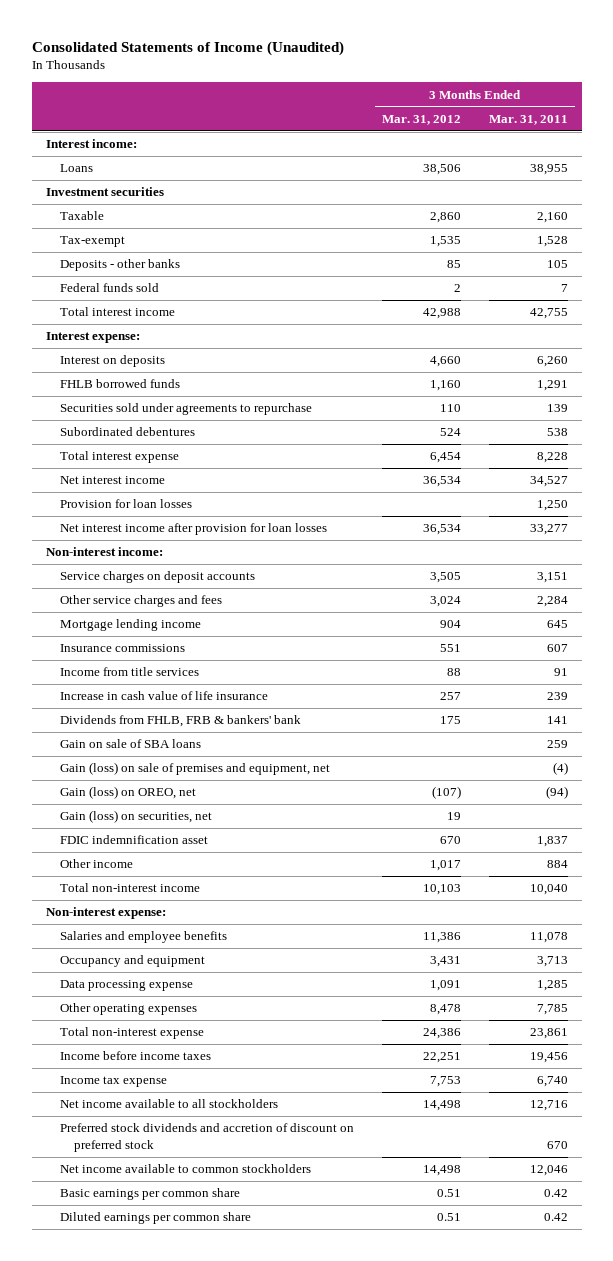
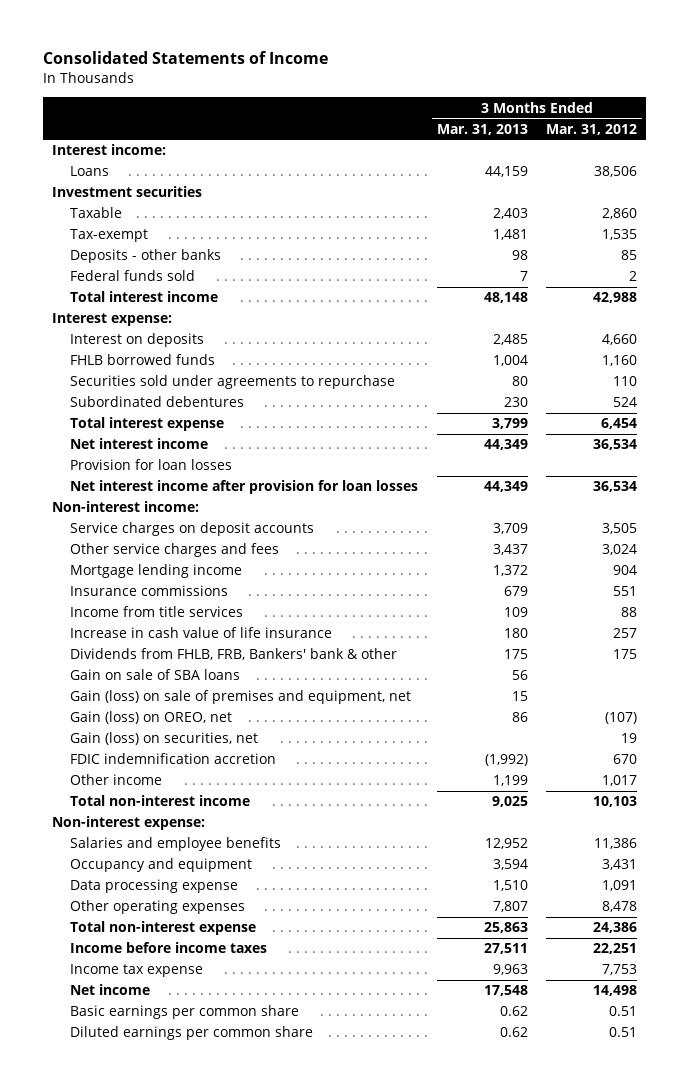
[31,40,344,56] Consolidated Statements of Income (Unaudited) -> [42,51,328,65] Consolidated Statements of Income
[488,114,568,125] Mar. 31, 2011 -> none
none -> [436,123,528,135] Mar. 31, 2013
[59,715,301,728] Dividends from FHLB, FRB & bankers' bank -> [70,648,398,661] Dividends from FHLB, FRB, Bankers' bank & other
[59,835,208,845] FDIC indemnification asset -> [70,753,277,765] FDIC indemnification accretion
[59,1123,354,1152] Preferred stock dividends and accretion of discount on preferred stock -> none
[59,1164,311,1174] Net income available to common stockholders -> none
[59,1099,278,1109] Net income available to all stockholders -> [70,984,151,996] Net income

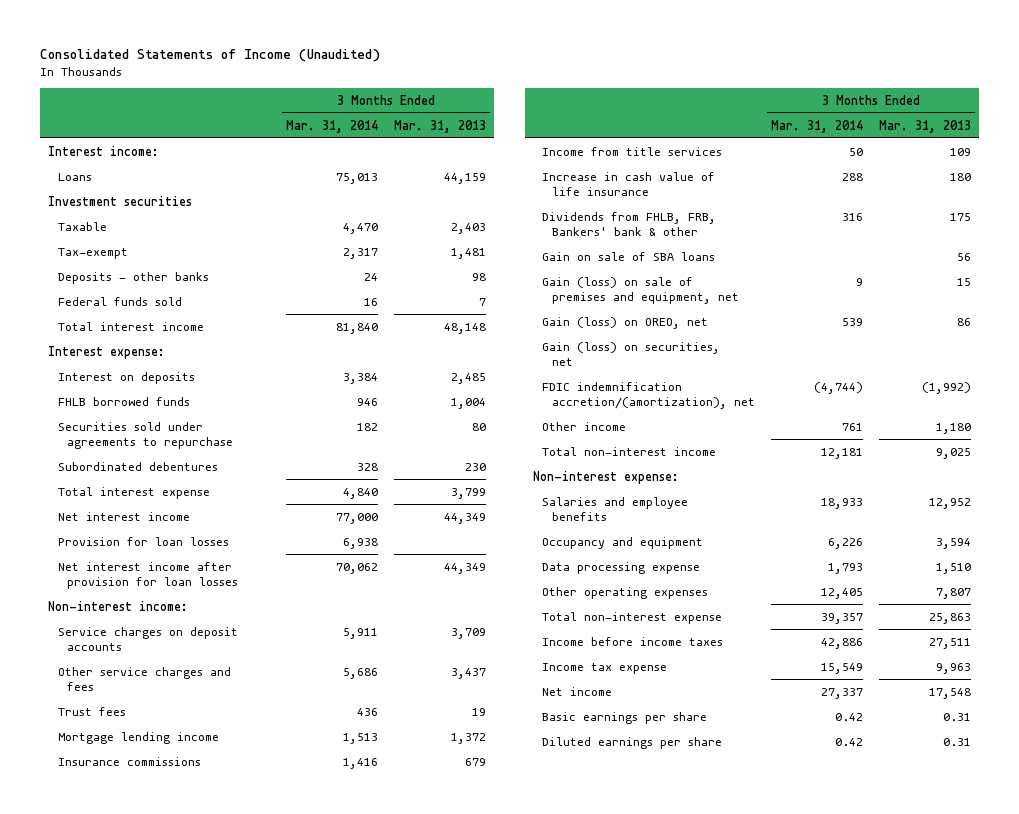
[42,51,328,65] Consolidated Statements of Income -> [40,49,381,63] Consolidated Statements of Income (Unaudited)
[546,123,638,135] Mar. 31, 2012 -> none
none -> [286,119,379,133] Mar. 31, 2014
none -> [57,706,126,716] Trust fees
[70,753,277,765] FDIC indemnification accretion -> [542,381,755,409] FDIC indemnification accretion/(amortization), net
[492,775,528,787] 1,199 -> [936,422,972,434] 1,180
[70,1005,300,1020] Basic earnings per common share -> [542,711,708,724] Basic earnings per share
[499,1006,528,1017] 0.62 -> [943,712,972,721] 0.31
[70,1026,314,1041] Diluted earnings per common share -> [542,736,723,749] Diluted earnings per share
[499,1027,528,1038] 0.62 -> [943,737,972,746] 0.31

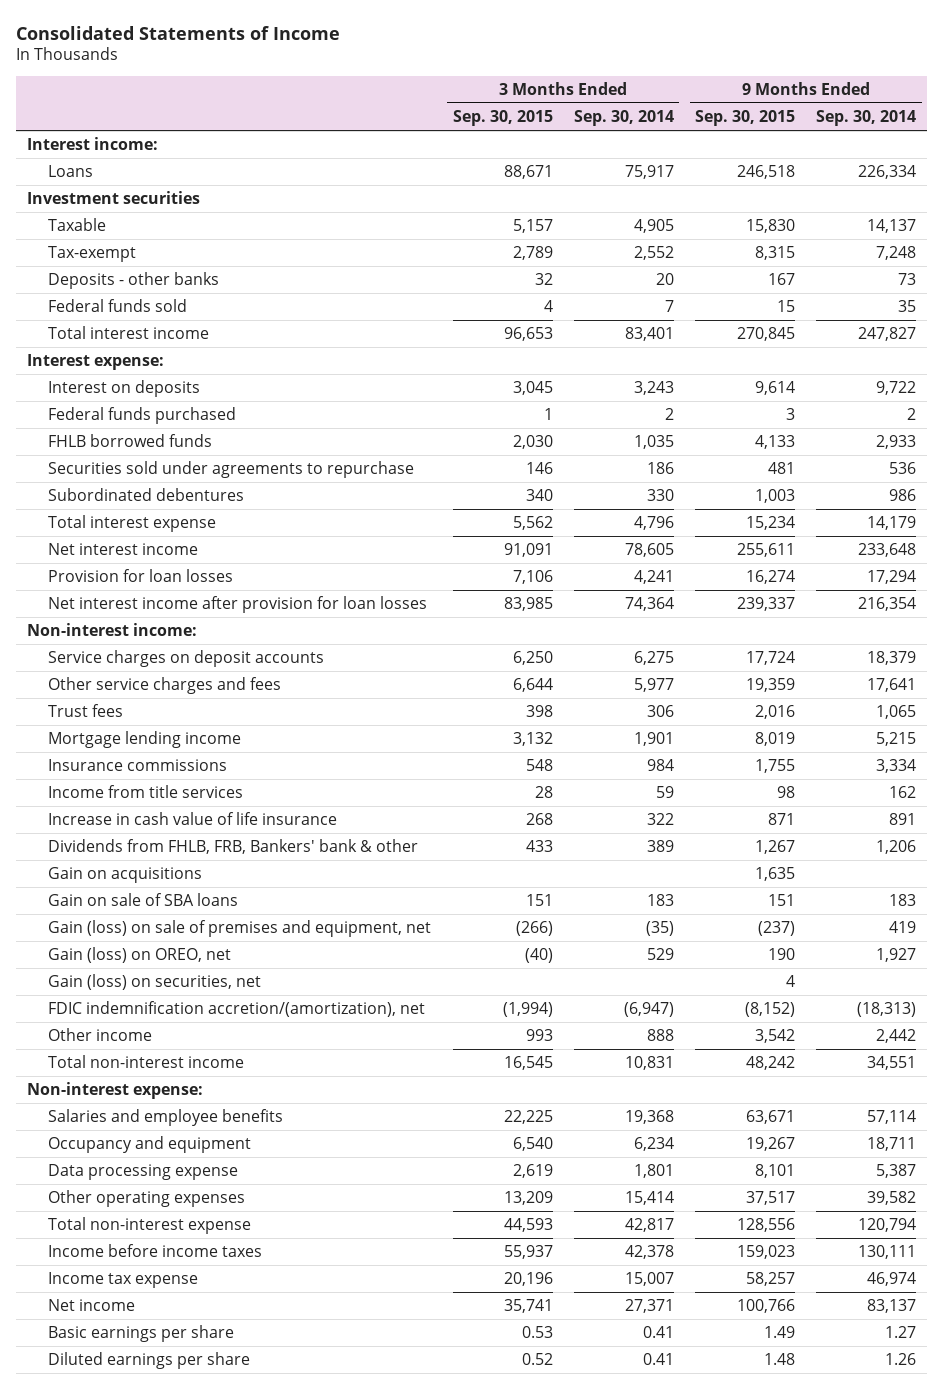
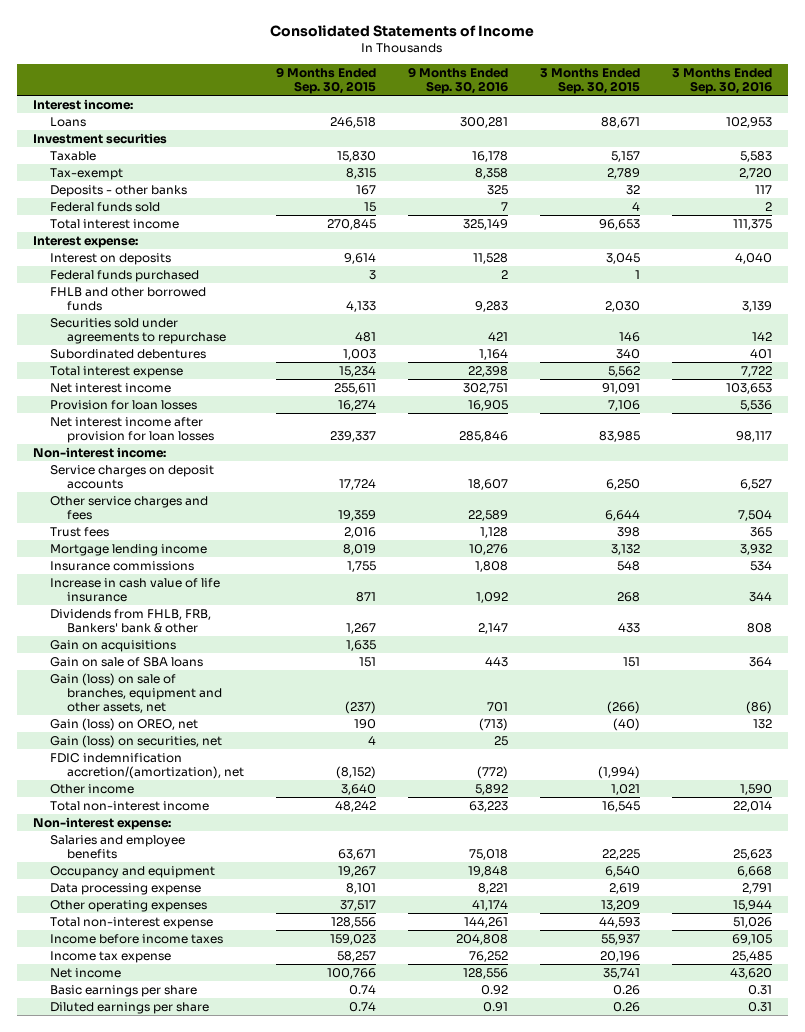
[573,109,674,126] Sep. 30, 2014 -> none
[816,109,917,126] Sep. 30, 2014 -> none
none -> [408,67,509,95] 9 Months Ended Sep. 30, 2016
none -> [672,68,773,95] 3 Months Ended Sep. 30, 2016
[48,434,213,448] FHLB borrowed funds -> [49,287,206,312] FHLB and other borrowed funds
[48,785,244,799] Income from title services -> none
[48,920,432,938] Gain (loss) on sale of premises and equipment, net -> [49,673,223,714] Gain (loss) on sale of branches, equipment and other assets, net
[525,1029,553,1042] 993 -> [611,784,641,796] 1,021
[755,1029,796,1044] 3,542 -> [341,784,377,796] 3,640
[521,1326,553,1339] 0.53 -> [613,985,641,996] 0.26
[764,1326,796,1339] 1.49 -> [349,985,377,996] 0.74
[521,1353,553,1366] 0.52 -> [613,1002,641,1013] 0.26
[764,1353,796,1366] 1.48 -> [349,1002,377,1013] 0.74

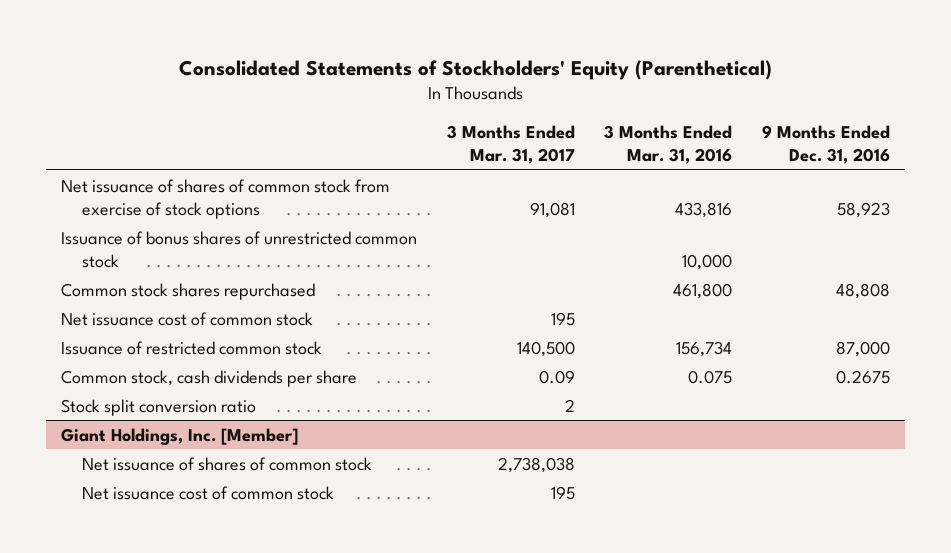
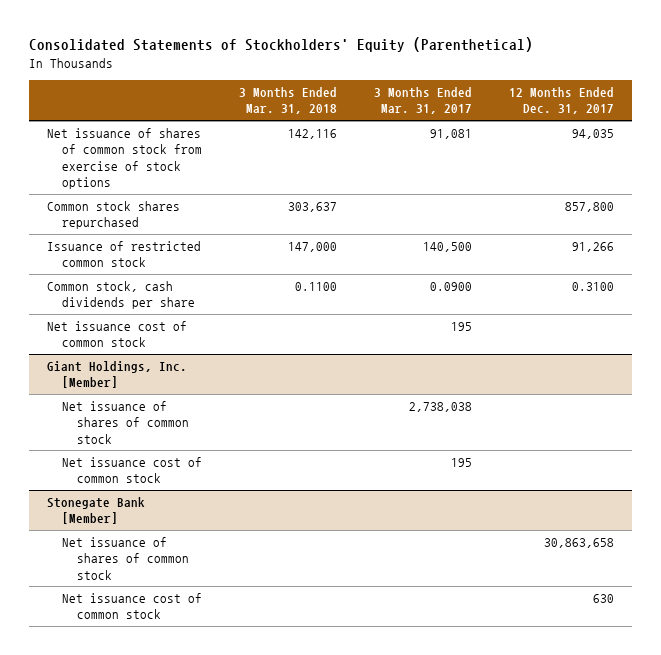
[604,125,733,165] 3 Months Ended Mar. 31, 2016 -> none
[761,125,890,165] 9 Months Ended Dec. 31, 2016 -> none
none -> [239,87,338,115] 3 Months Ended Mar. 31, 2018
none -> [508,87,614,115] 12 Months Ended Dec. 31, 2017
[61,230,418,268] Issuance of bonus shares of unrestricted common stock -> none
[61,398,257,416] Stock split conversion ratio -> none
[538,369,575,384] 0.09 -> [430,282,473,292] 0.0900
[61,311,314,326] Net issuance cost of common stock -> [47,321,188,348] Net issuance cost of common stock
none -> [47,497,146,525] Stonegate Bank [Member]
none -> [62,537,190,580] Net issuance of shares of common stock
none -> [62,593,203,620] Net issuance cost of common stock

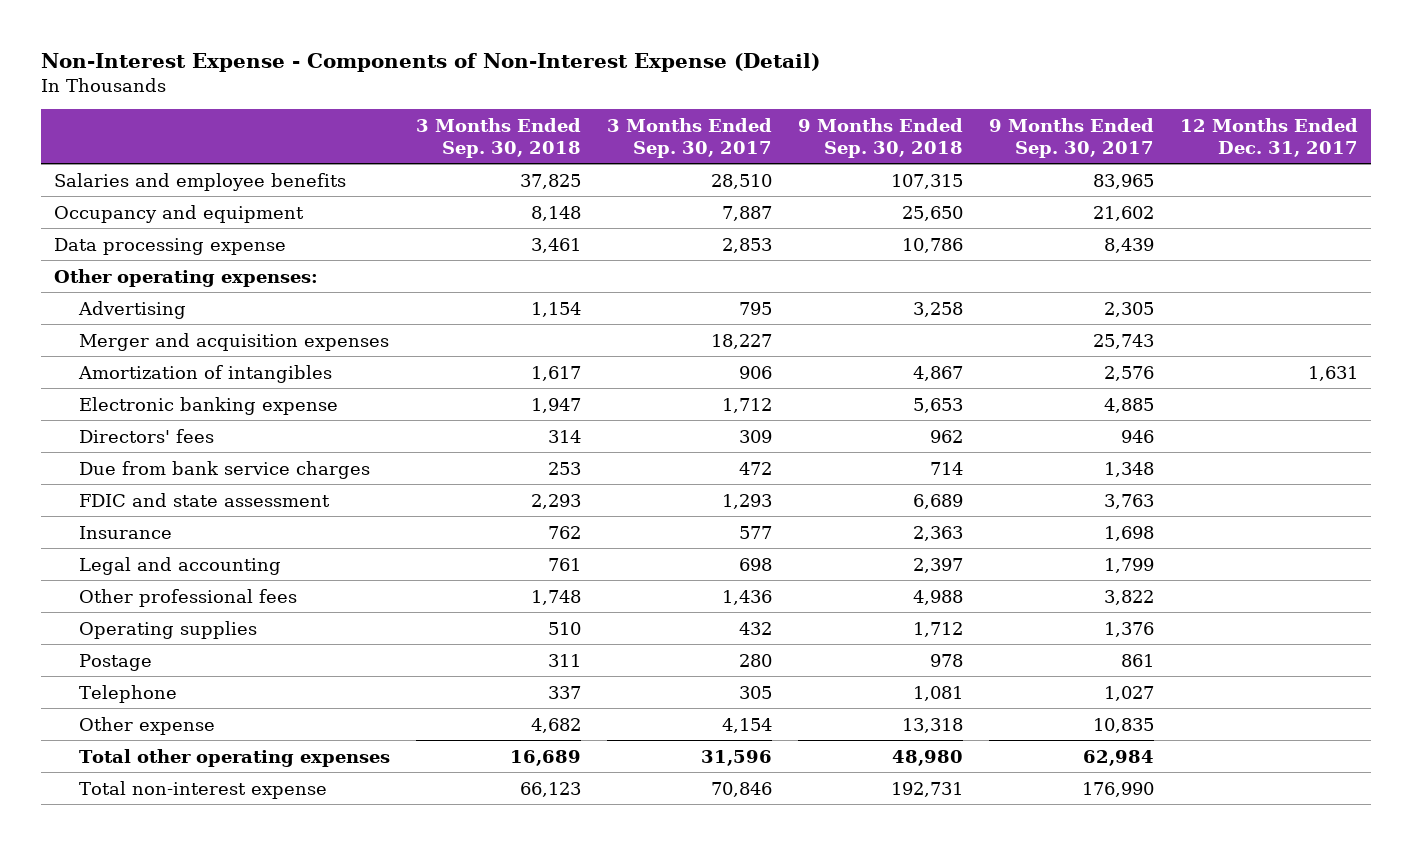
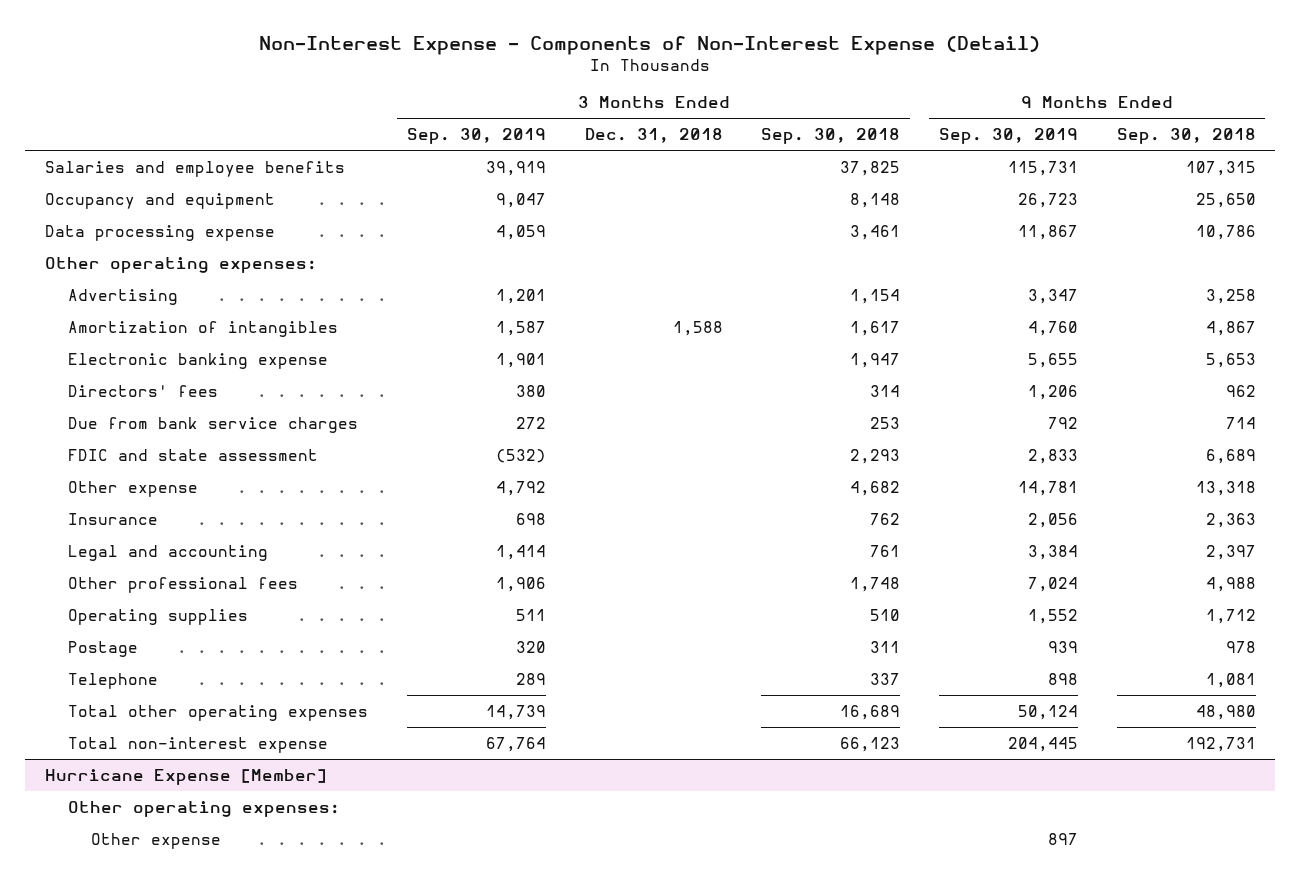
[606,117,772,158] 3 Months Ended Sep. 30, 2017 -> none
[988,117,1154,158] 9 Months Ended Sep. 30, 2017 -> none
[1180,117,1359,157] 12 Months Ended Dec. 31, 2017 -> none
none -> [406,128,546,145] Sep. 30, 2019
none -> [584,128,723,144] Dec. 31, 2018
none -> [939,128,1079,145] Sep. 30, 2019
[78,332,389,351] Merger and acquisition expenses -> none
[78,716,215,735] Other expense -> [68,480,199,497] Other expense
none -> [44,768,327,785] Hurricane Expense [Member]
none -> [68,800,341,817] Other operating expenses:
none -> [91,832,222,849] Other expense

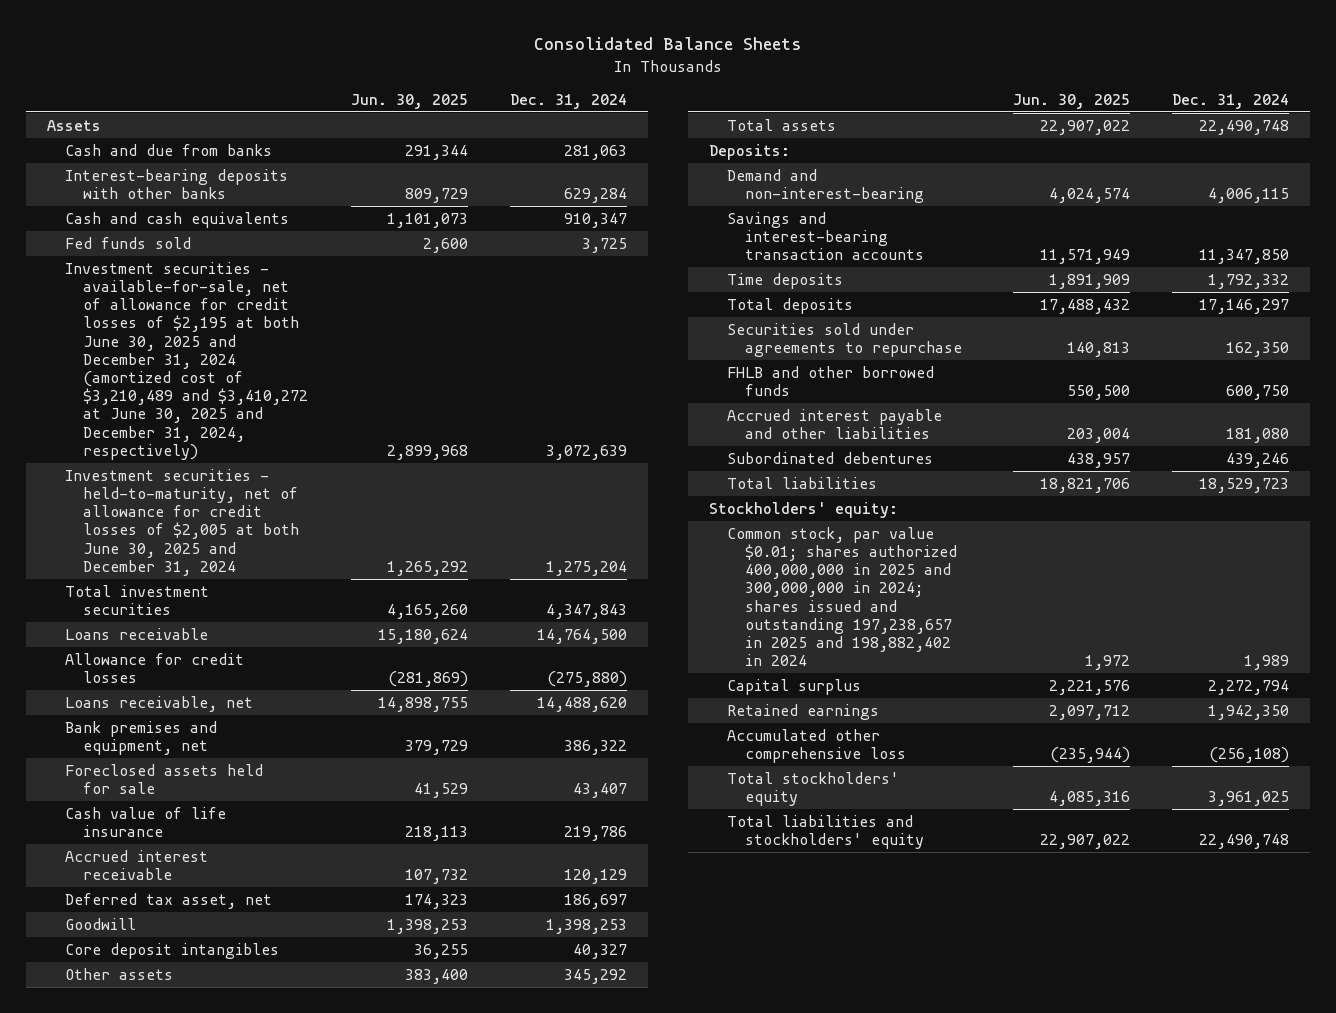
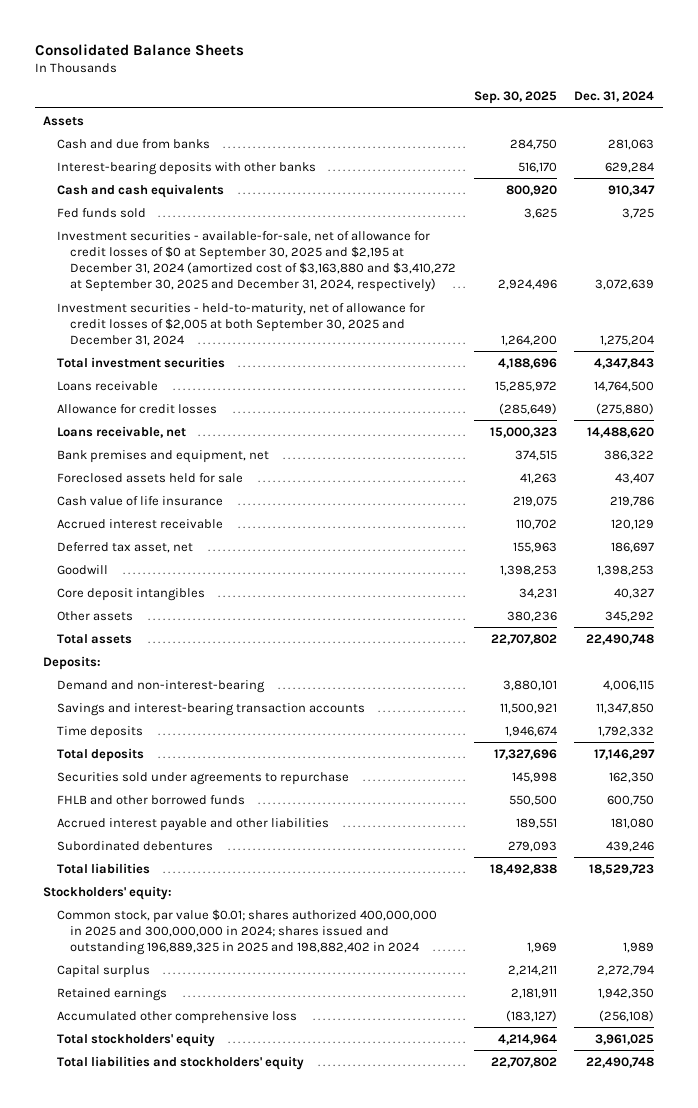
[350,94,468,110] Jun. 30, 2025 -> none
none -> [473,91,557,105] Sep. 30, 2025
[65,261,309,460] Investment securities - available-for-sale, net of allowance for credit losses of $2,195 at both June 30, 2025 and December 31, 2024 (amortized cost of $3,210,489 and $3,410,272 at June 30, 2025 and December 31, 2024, respectively) -> [56,230,457,293] Investment securities - available-for-sale, net of allowance for credit losses of $0 at September 30, 2025 and $2,195 at December 31, 2024 (amortized cost of $3,163,880 and $3,410,272 at September 30, 2025 and December 31, 2024, respectively)
[65,468,300,576] Investment securities - held-to-maturity, net of allowance for credit losses of $2,005 at both June 30, 2025 and December 31, 2024 -> [56,302,425,346] Investment securities - held-to-maturity, net of allowance for credit losses of $2,005 at both September 30, 2025 and December 31, 2024
[727,526,958,667] Common stock, par value $0.01; shares authorized 400,000,000 in 2025 and 300,000,000 in 2024; shares issued and outstanding 197,238,657 in 2025 and 198,882,402 in 2024 -> [56,908,437,955] Common stock, par value $0.01; shares authorized 400,000,000 in 2025 and 300,000,000 in 2024; shares issued and outstanding 196,889,325 in 2025 and 198,882,402 in 2024

